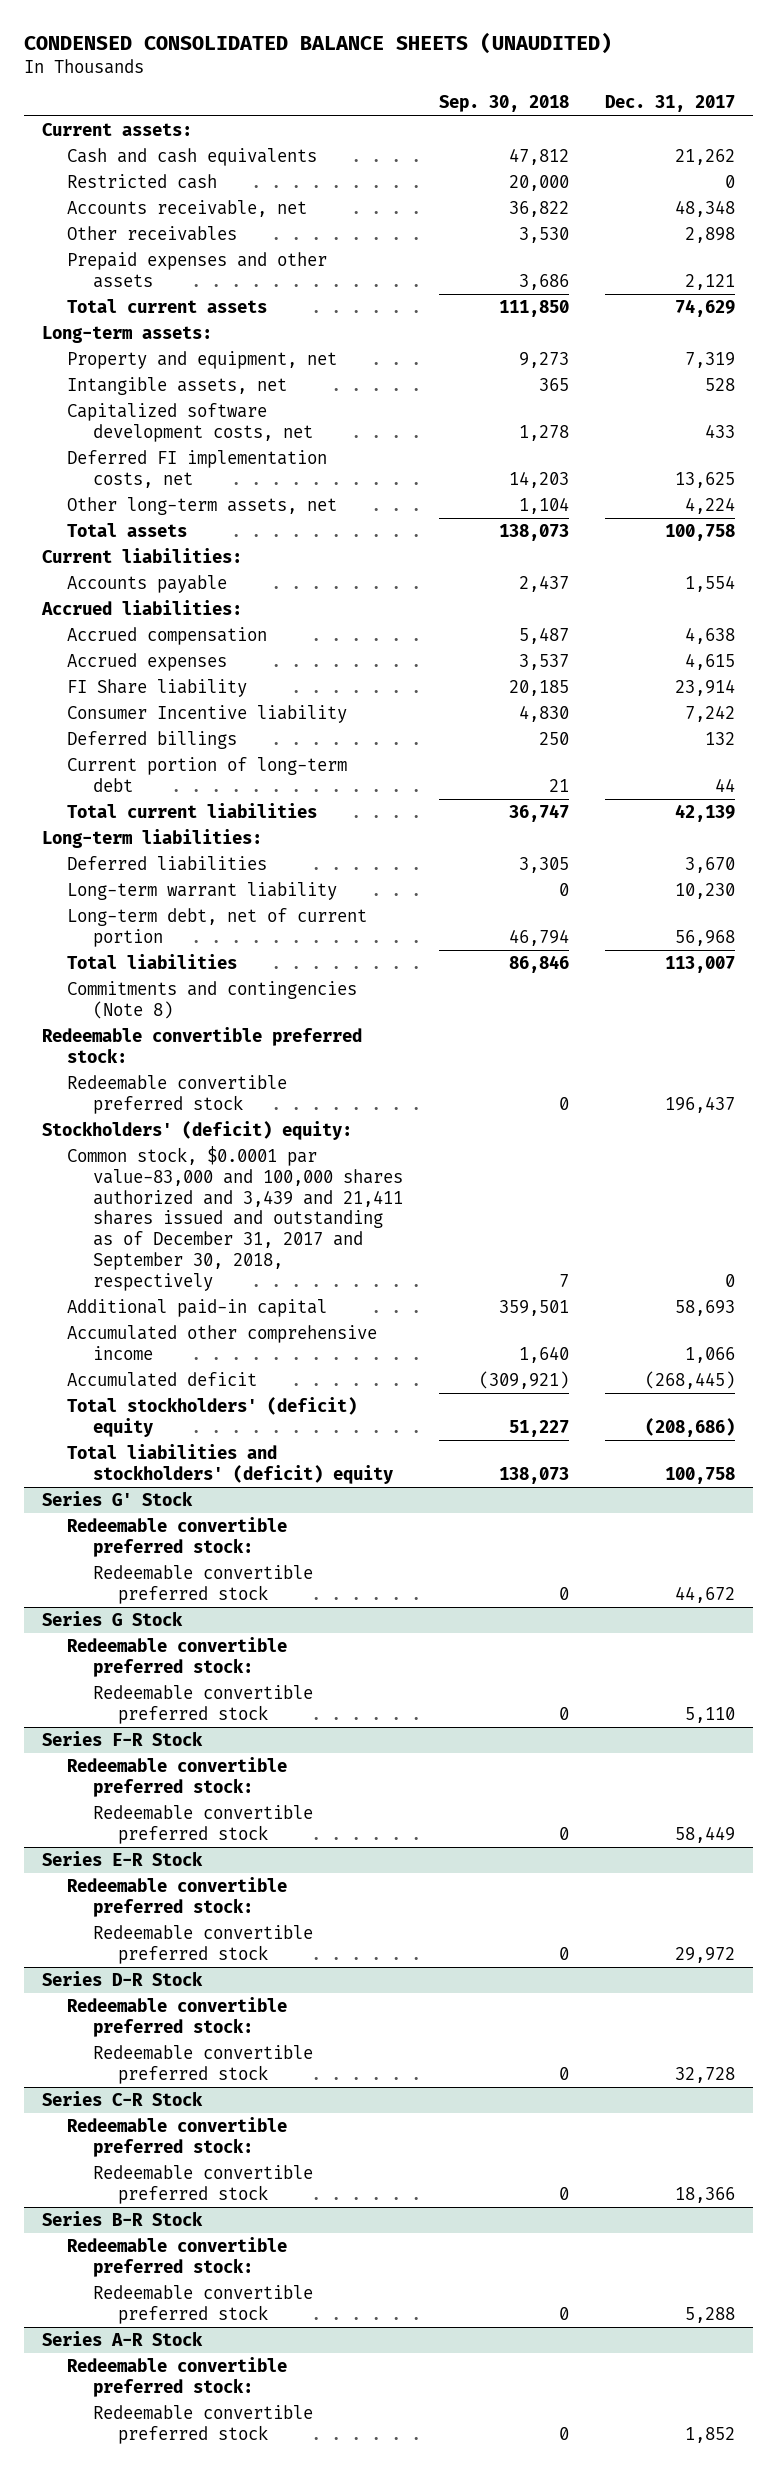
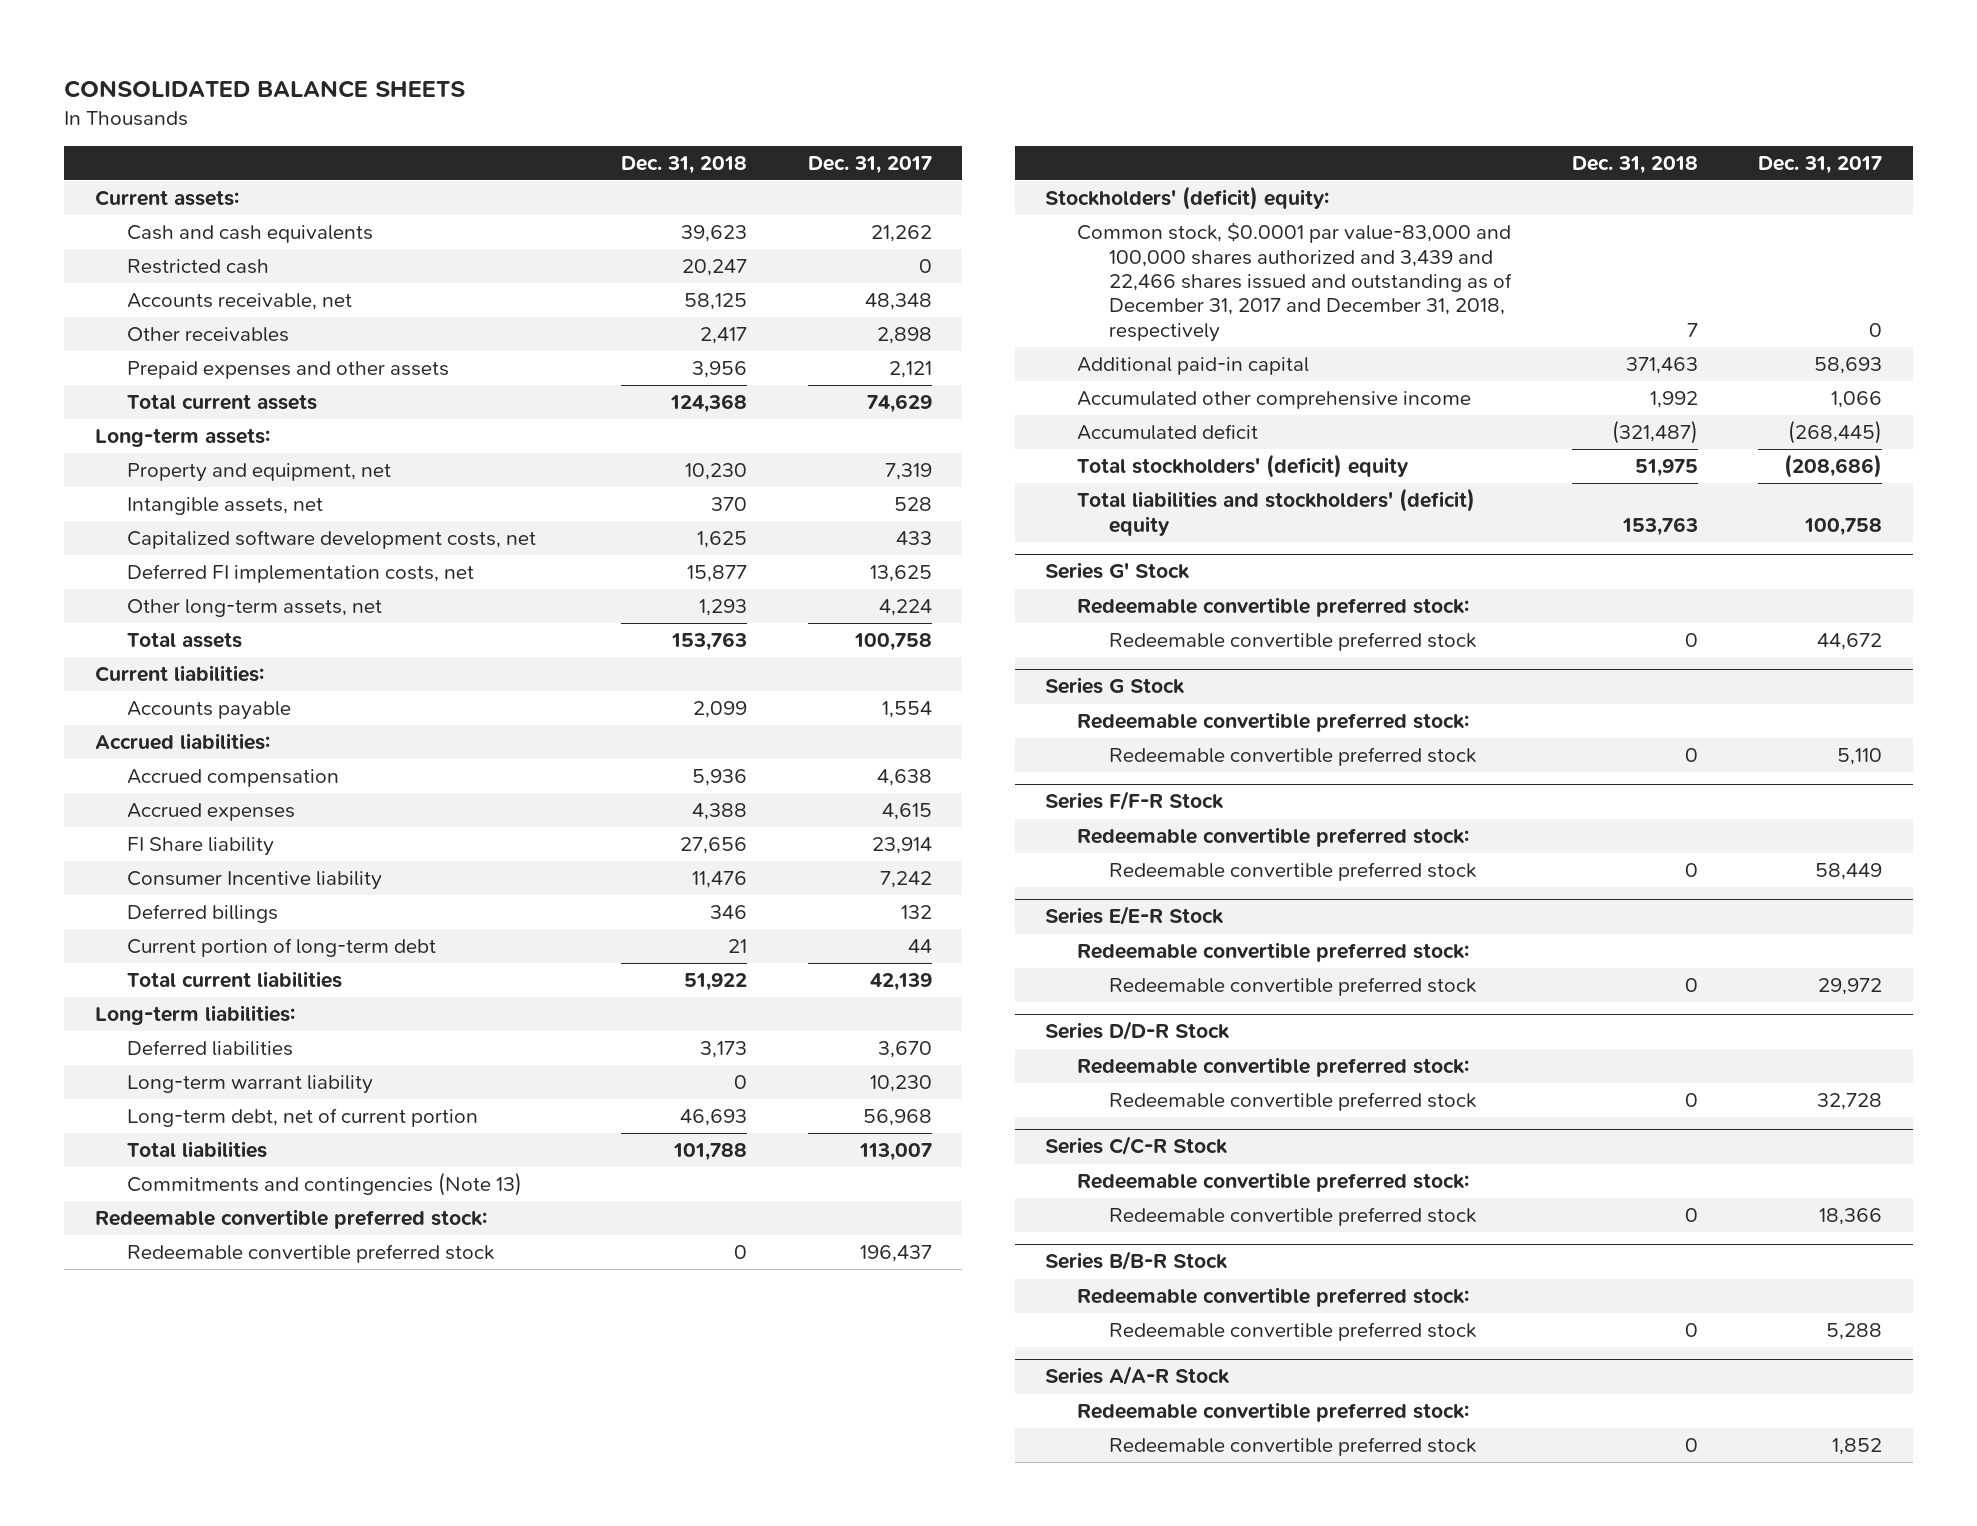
[23,31,612,54] CONDENSED CONSOLIDATED BALANCE SHEETS (UNAUDITED) -> [64,79,466,98] CONSOLIDATED BALANCE SHEETS
[438,95,569,113] Sep. 30, 2018 -> none
none -> [621,155,748,174] Dec. 31, 2018
[67,980,358,1019] Commitments and contingencies (Note 8) -> [126,1172,522,1197] Commitments and contingencies (Note 13)
[67,1145,403,1291] Common stock, $0.0001 par value-83,000 and 100,000 shares authorized and 3,439 and 21,411 shares issued and outstanding as of December 31, 2017 and September 30, 2018, respectively -> [1076,222,1512,342] Common stock, $0.0001 par value-83,000 and 100,000 shares authorized and 3,439 and 22,466 shares issued and outstanding as of December 31, 2017 and December 31, 2018, respectively
[41,1730,203,1746] Series F-R Stock -> [1044,791,1224,811] Series F/F-R Stock
[41,1850,203,1866] Series E-R Stock -> [1044,906,1224,926] Series E/E-R Stock
[41,1970,203,1986] Series D-R Stock -> [1044,1021,1230,1041] Series D/D-R Stock
[41,2090,203,2106] Series C-R Stock -> [1044,1136,1228,1156] Series C/C-R Stock
[41,2210,203,2226] Series B-R Stock -> [1044,1251,1228,1271] Series B/B-R Stock
[41,2330,203,2346] Series A-R Stock -> [1044,1366,1230,1386] Series A/A-R Stock

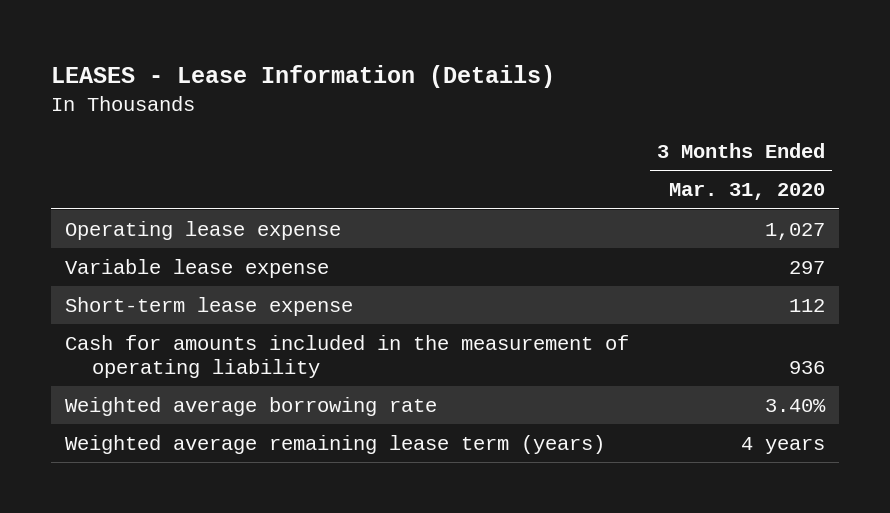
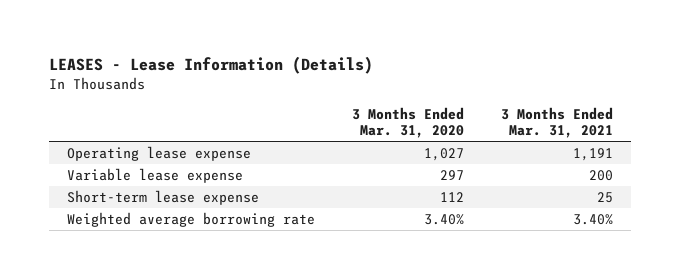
none -> [500,106,613,139] 3 Months Ended Mar. 31, 2021
[65,335,630,379] Cash for amounts included in the measurement of operating liability -> none
[65,435,606,455] Weighted average remaining lease term (years) -> none

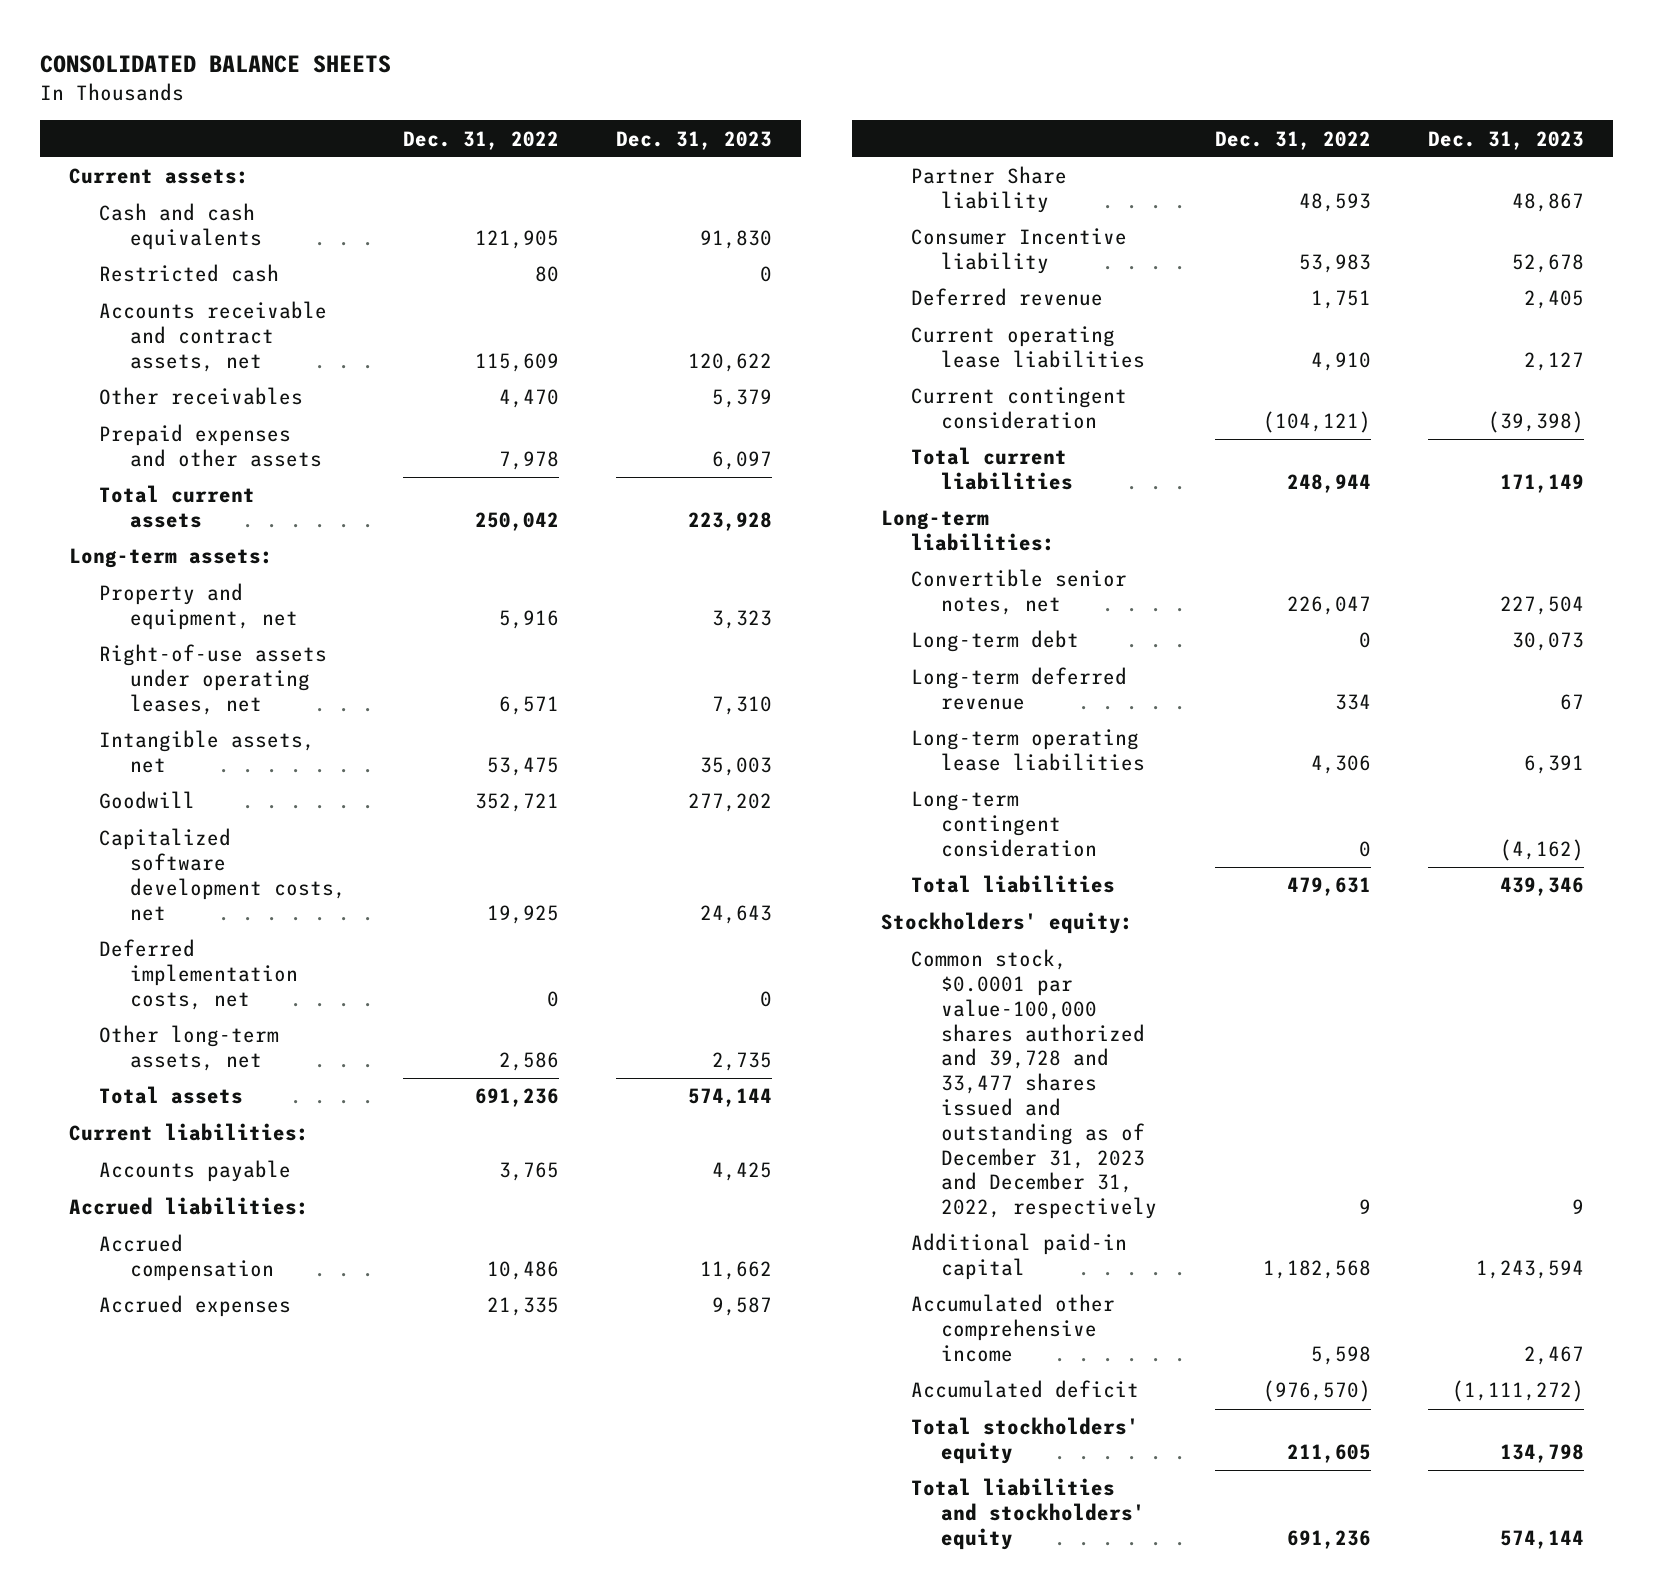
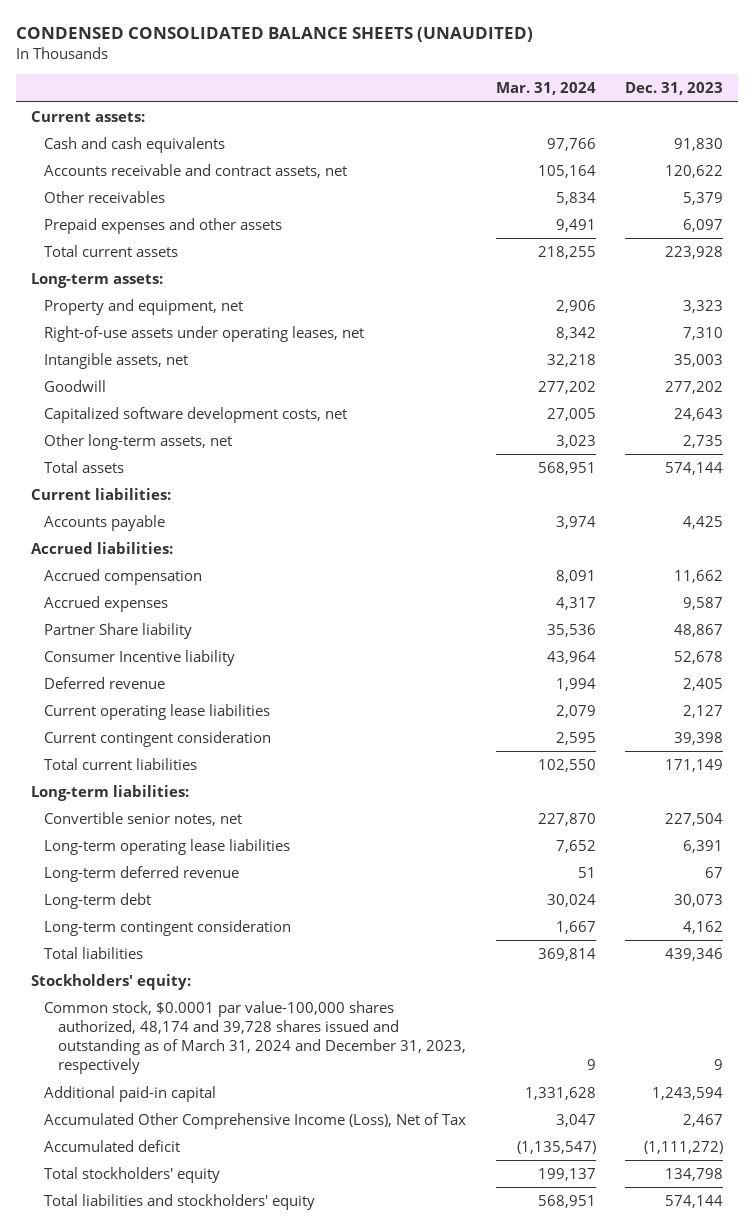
[40,55,392,74] CONSOLIDATED BALANCE SHEETS -> [16,27,534,43] CONDENSED CONSOLIDATED BALANCE SHEETS (UNAUDITED)
[402,130,559,150] Dec. 31, 2022 -> none
none -> [495,82,596,96] Mar. 31, 2024
[99,264,280,283] Restricted cash -> none
[99,939,298,1010] Deferred implementation costs, net -> none
[1487,411,1584,434] (39,398) -> [674,732,724,746] 39,398
[911,667,1128,711] Long-term deferred revenue -> [44,866,240,883] Long-term deferred revenue
[911,630,1080,653] Long-term debt -> [44,893,152,910] Long-term debt
[1499,838,1584,861] (4,162) -> [683,921,724,935] 4,162
[911,949,1158,1220] Common stock, $0.0001 par value-100,000 shares authorized and 39,728 and 33,477 shares issued and outstanding as of December 31, 2023 and December 31, 2022, respectively -> [44,1001,466,1075] Common stock, $0.0001 par value-100,000 shares authorized, 48,174 and 39,728 shares issued and outstanding as of March 31, 2024 and December 31, 2023, respectively
[911,1294,1116,1362] Accumulated other comprehensive income -> [44,1113,467,1130] Accumulated Other Comprehensive Income (Loss), Net of Tax

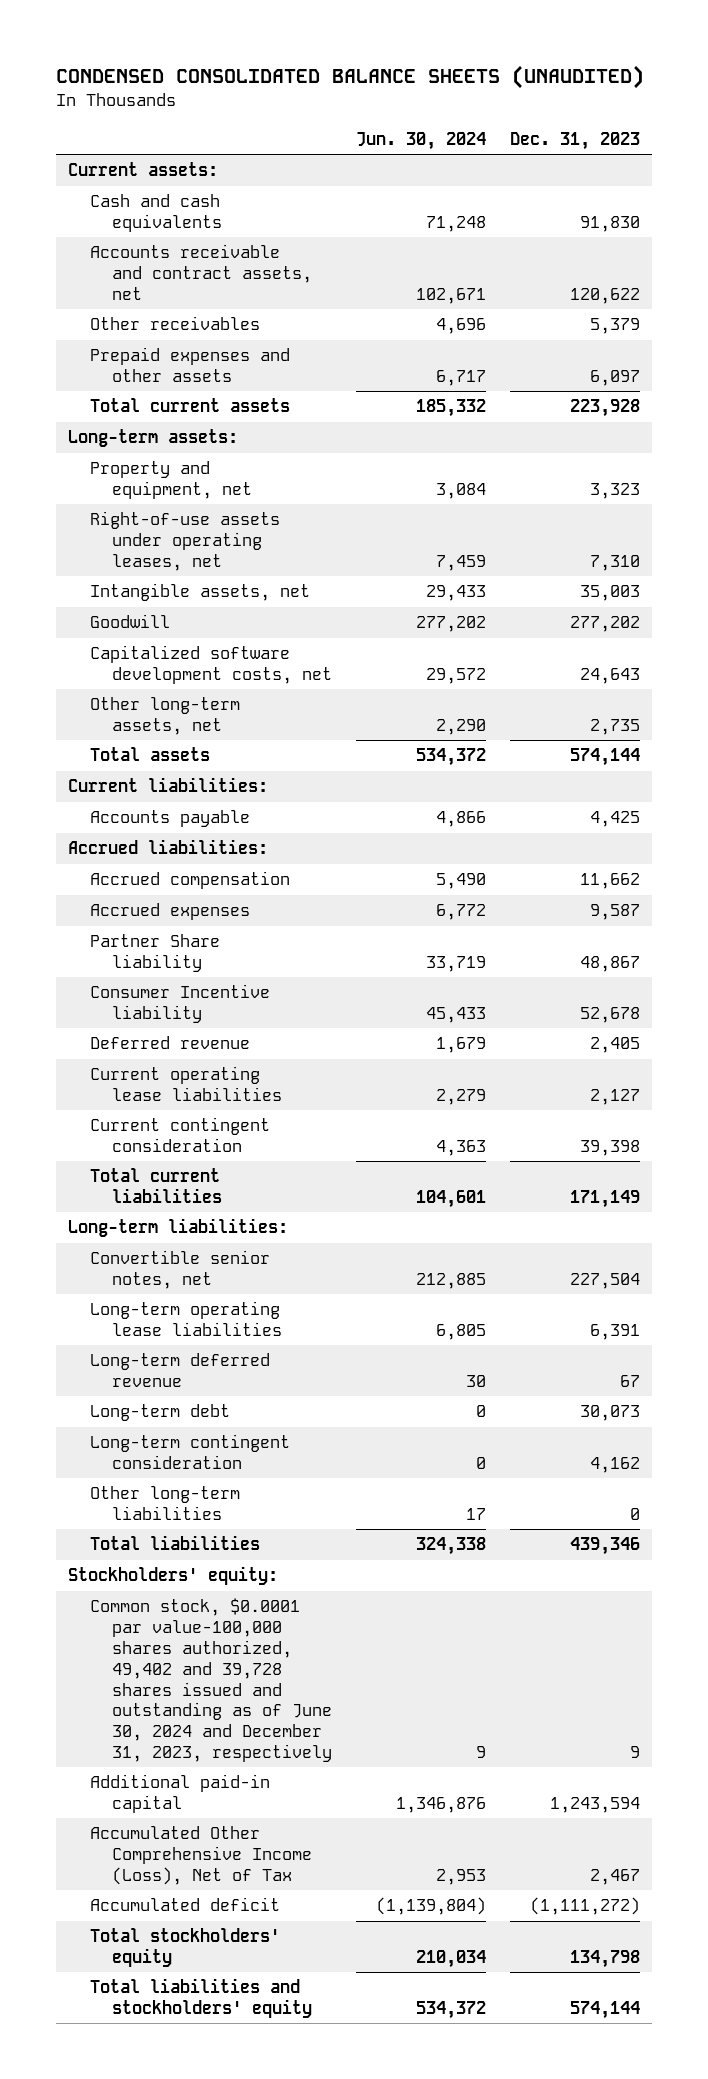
[495,82,596,96] Mar. 31, 2024 -> none
none -> [355,131,486,150] Jun. 30, 2024
none -> [89,1486,240,1521] Other long-term liabilities
[44,1001,466,1075] Common stock, $0.0001 par value-100,000 shares authorized, 48,174 and 39,728 shares issued and outstanding as of March 31, 2024 and December 31, 2023, respectively -> [89,1598,332,1763] Common stock, $0.0001 par value-100,000 shares authorized, 49,402 and 39,728 shares issued and outstanding as of June 30, 2024 and December 31, 2023, respectively

